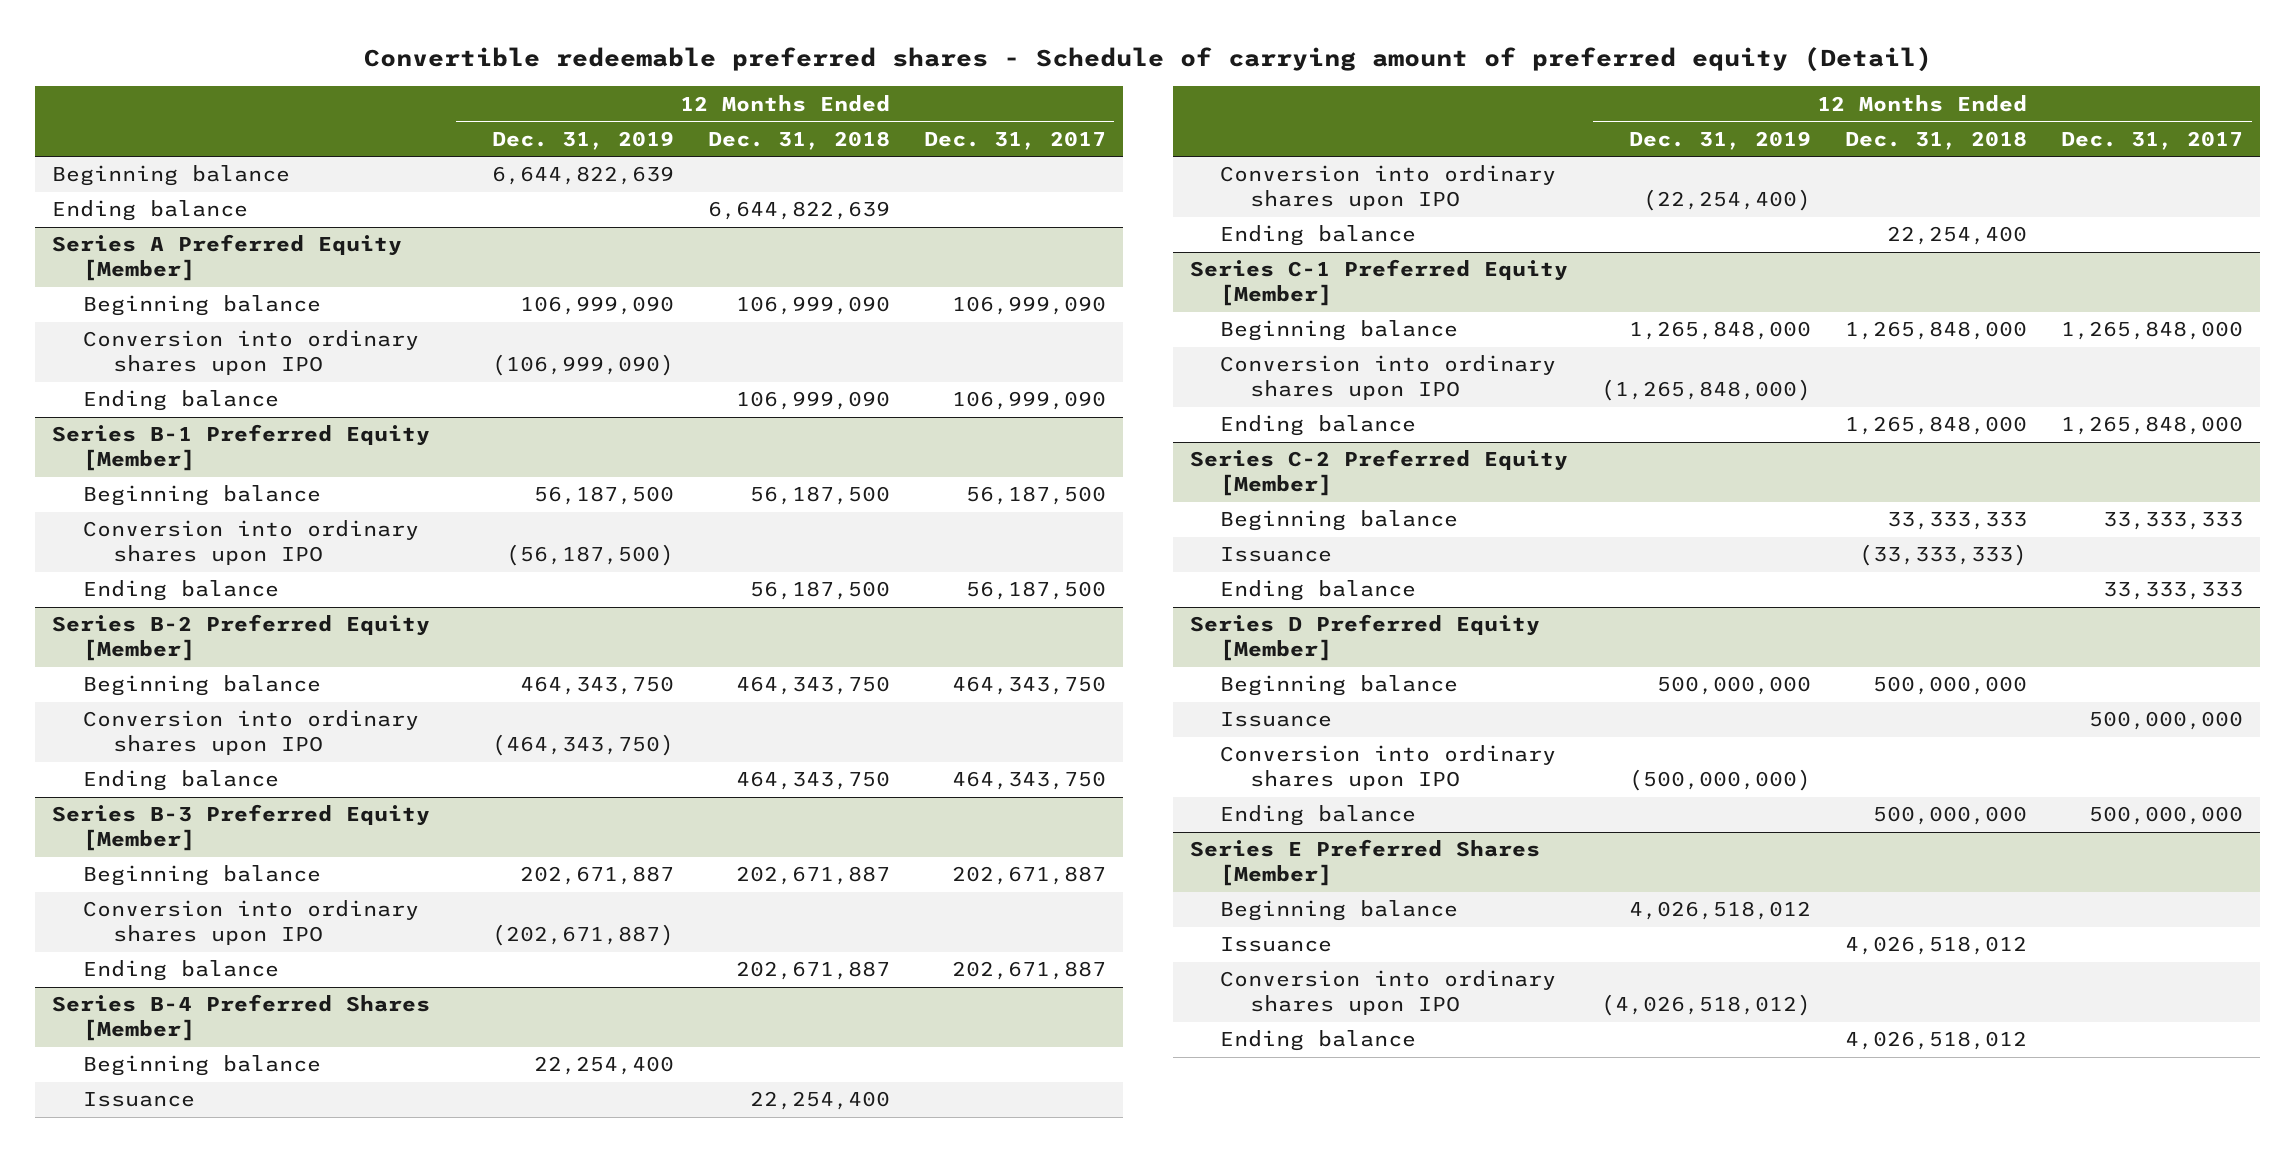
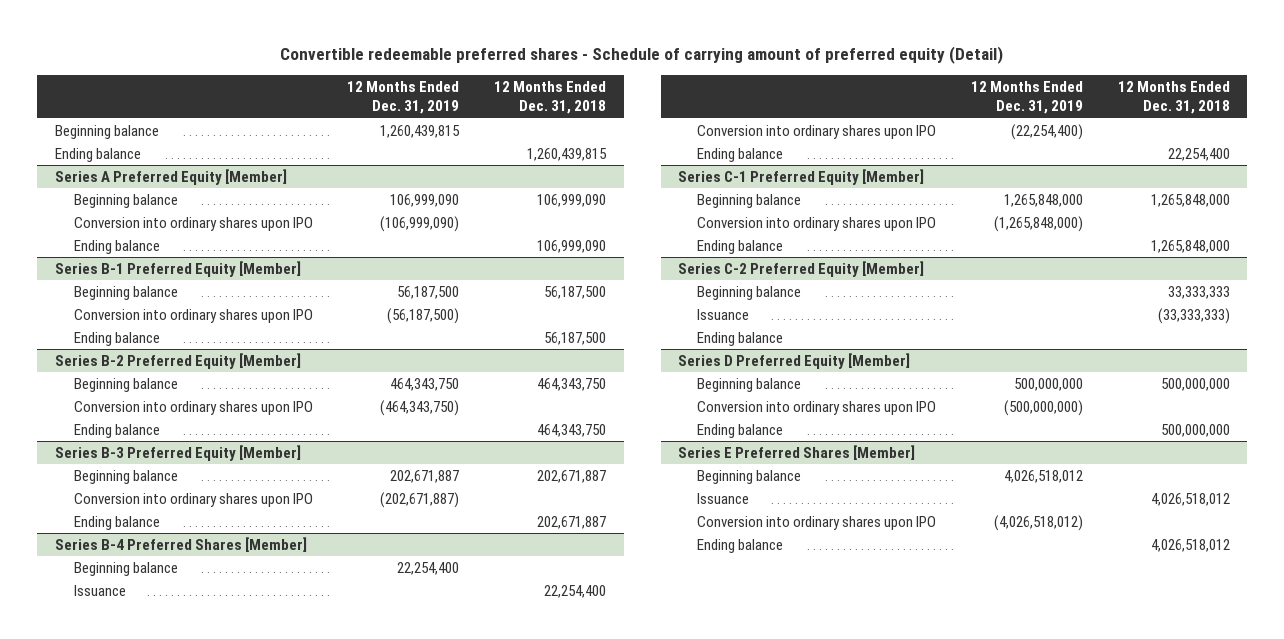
[924,130,1107,150] Dec. 31, 2017 -> none
[492,166,675,186] 6,644,822,639 -> [380,125,461,139] 1,260,439,815
[708,201,891,221] 6,644,822,639 -> [527,148,608,162] 1,260,439,815
[1219,712,1332,728] Issuance -> none

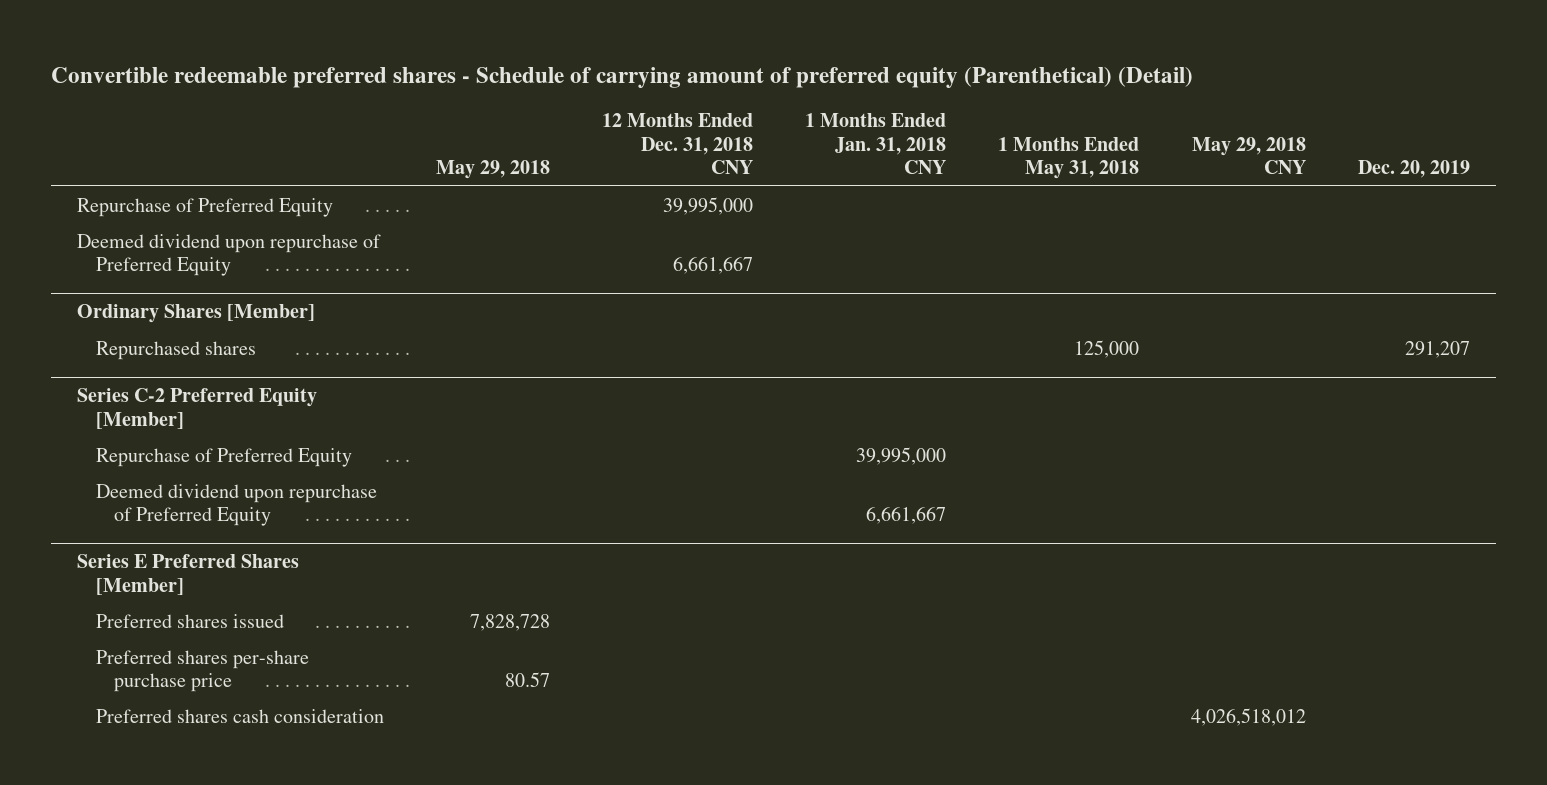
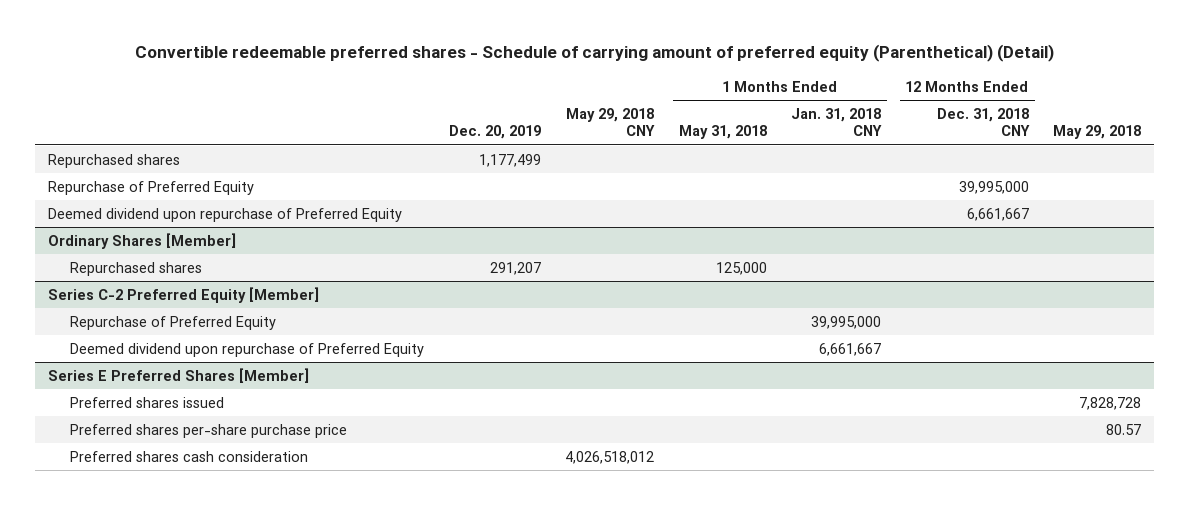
none -> [47,153,180,168] Repurchased shares

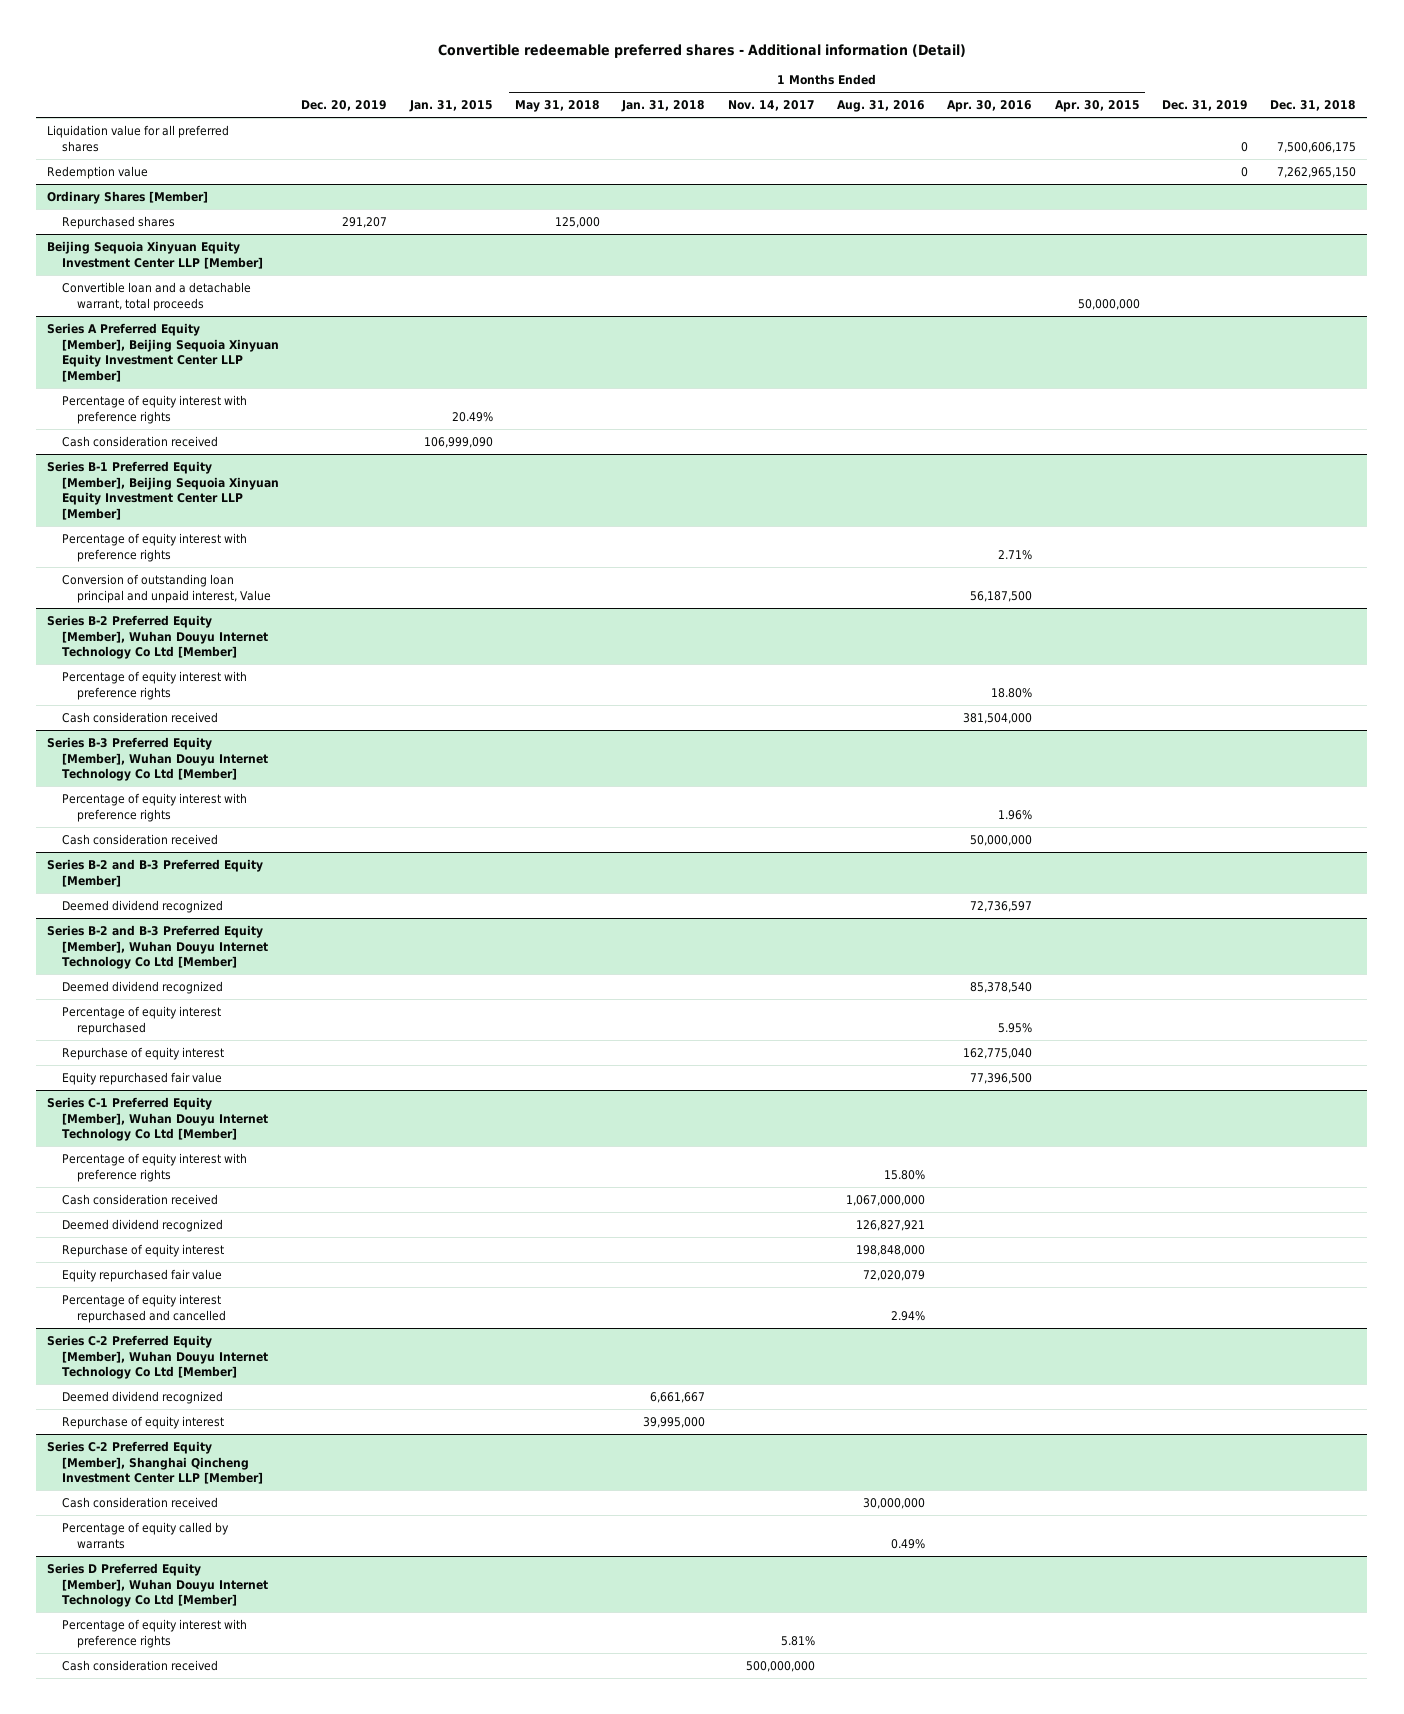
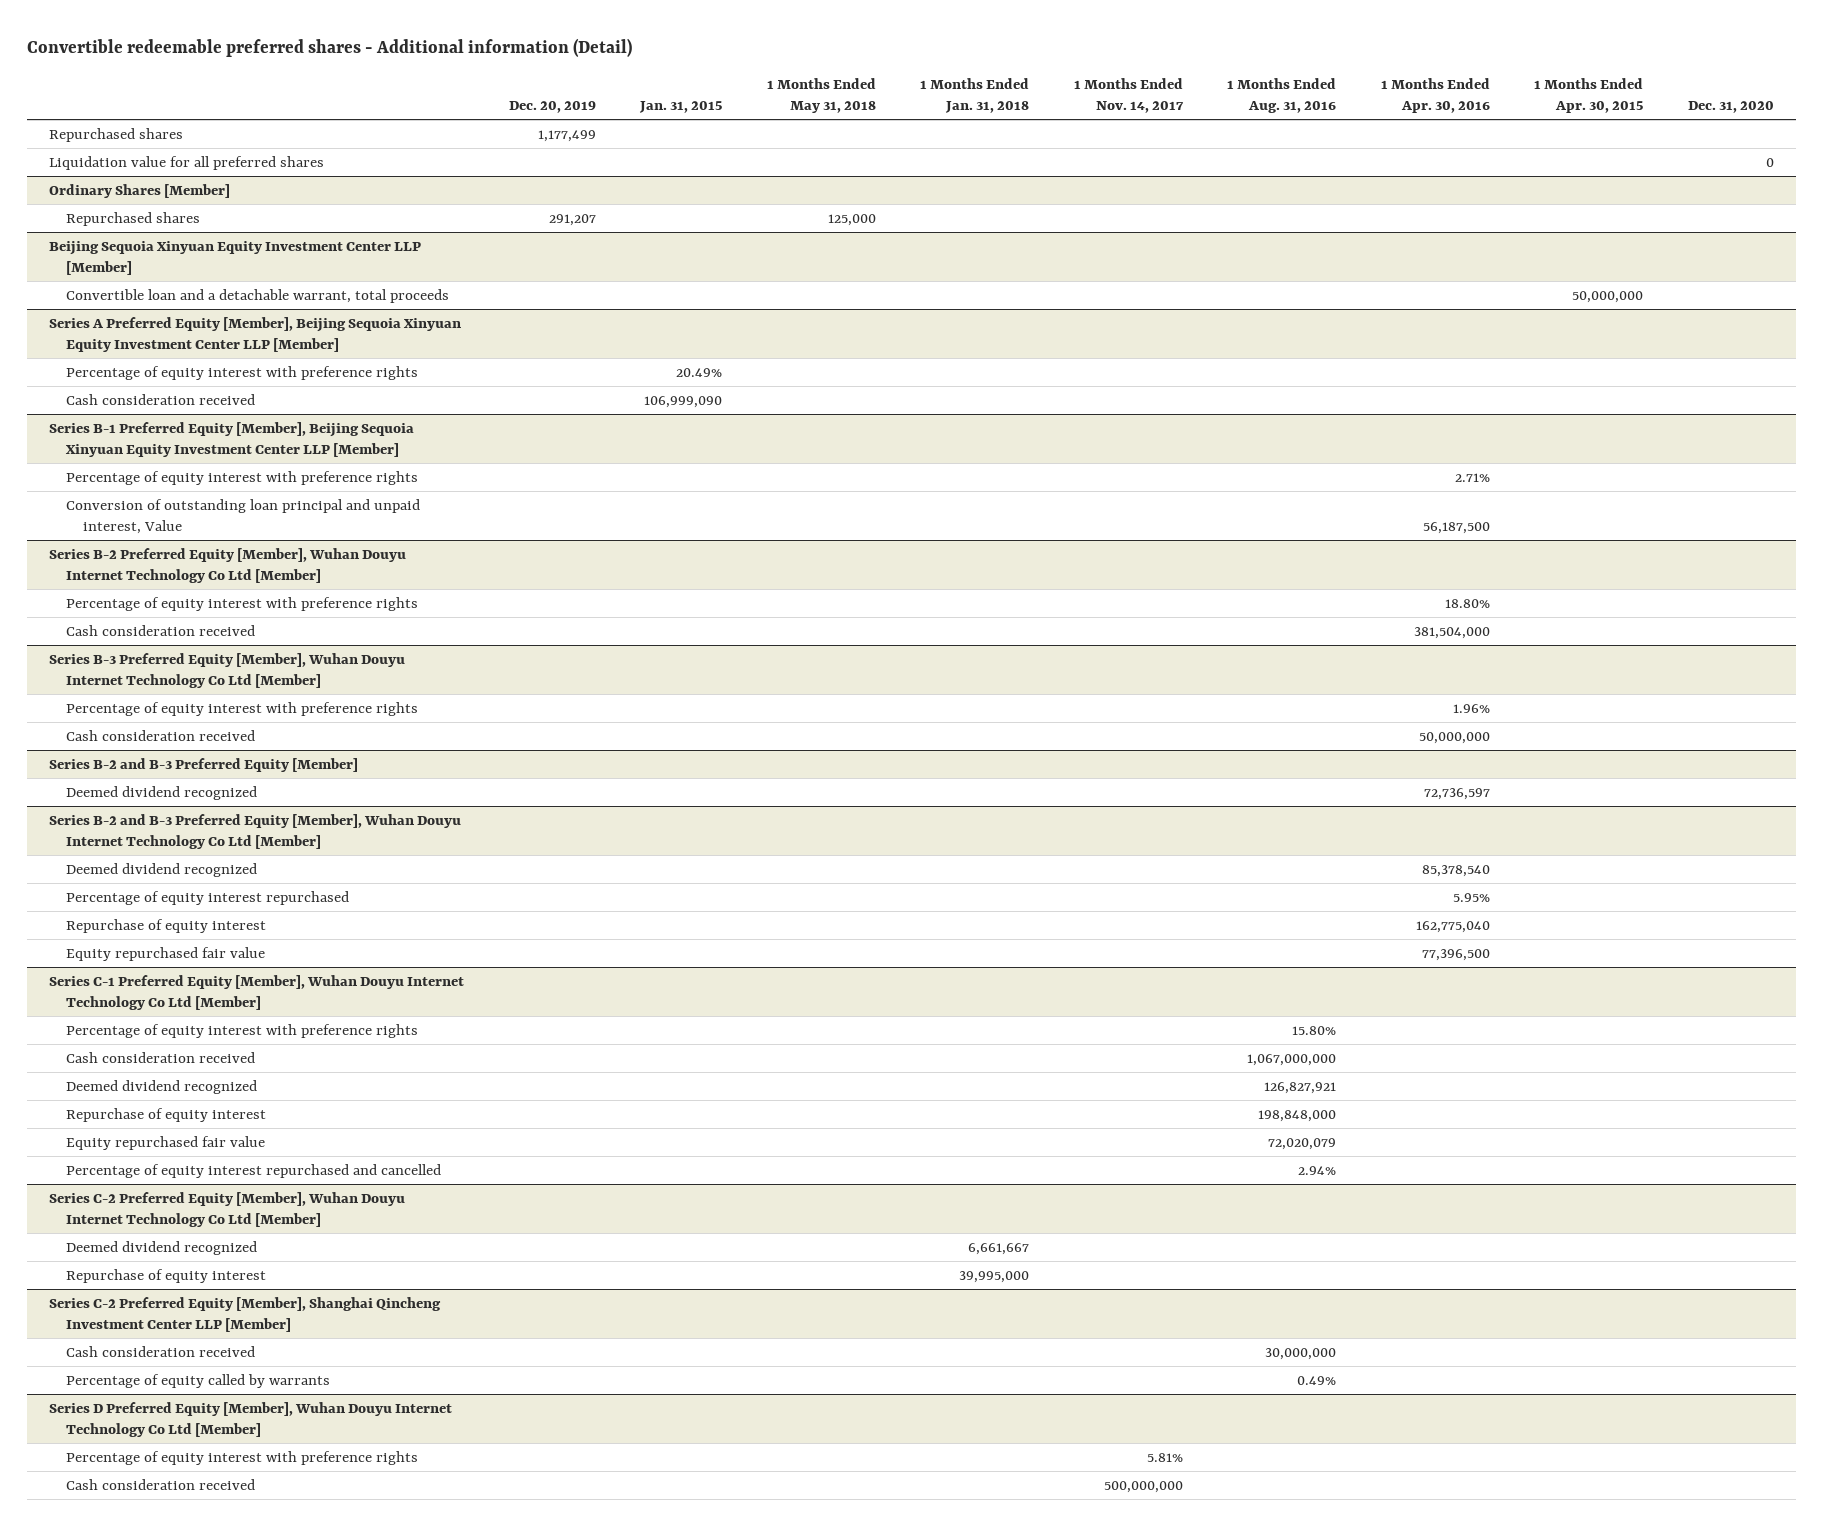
[1161,100,1248,112] Dec. 31, 2019 -> none
[1270,100,1357,112] Dec. 31, 2018 -> none
none -> [1687,101,1774,114] Dec. 31, 2020
none -> [49,127,184,142] Repurchased shares
[47,165,149,179] Redemption value -> none

